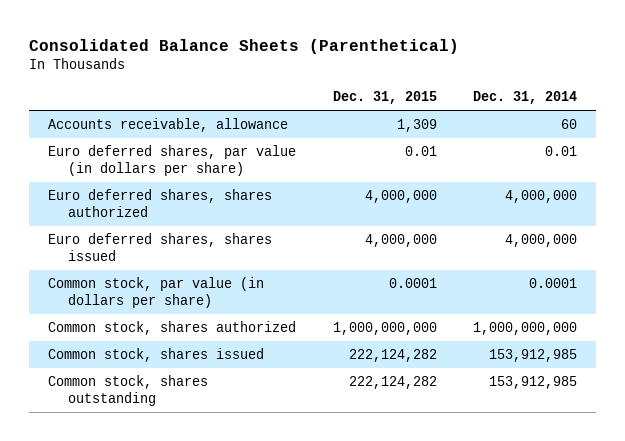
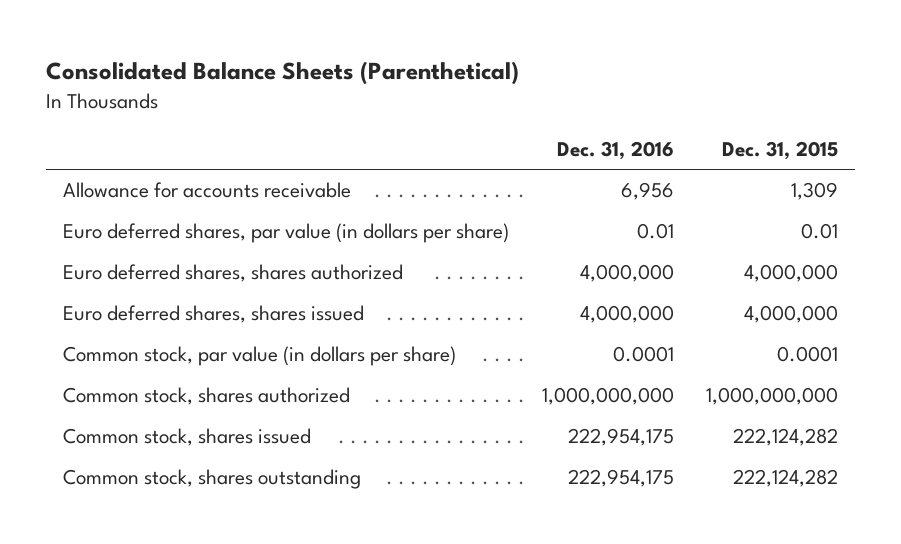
[473,91,578,105] Dec. 31, 2014 -> none
none -> [556,140,674,160] Dec. 31, 2016
[47,118,288,133] Accounts receivable, allowance -> [62,182,351,199] Allowance for accounts receivable

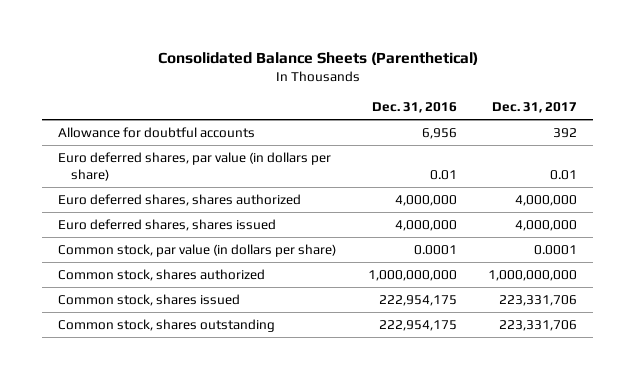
[722,140,839,160] Dec. 31, 2015 -> none
none -> [492,102,578,114] Dec. 31, 2017
[62,182,351,199] Allowance for accounts receivable -> [58,126,256,138] Allowance for doubtful accounts

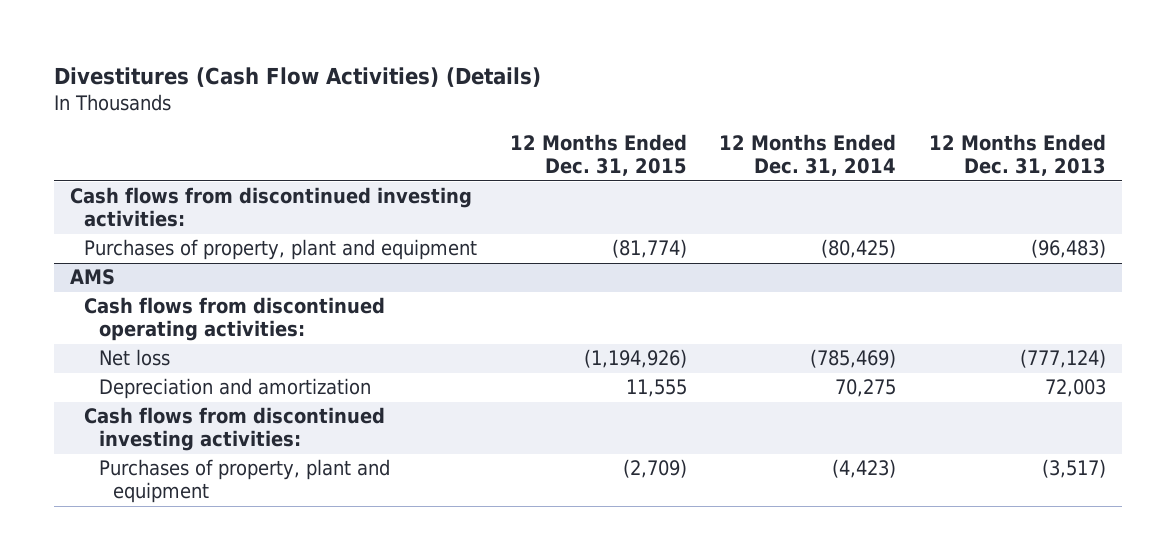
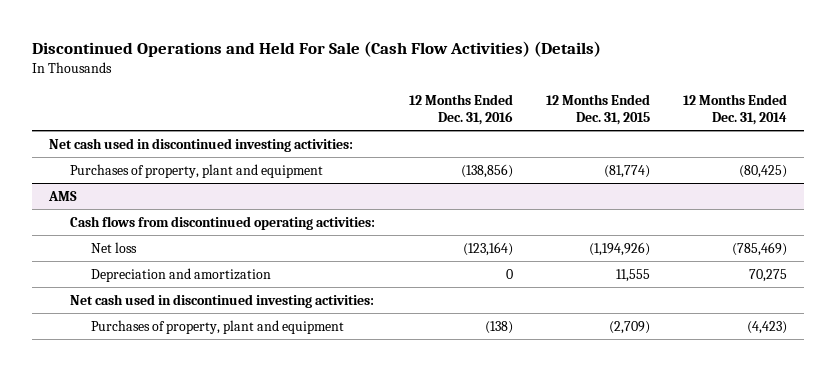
[53,66,541,87] Divestitures (Cash Flow Activities) (Details) -> [32,41,602,58] Discontinued Operations and Held For Sale (Cash Flow Activities) (Details)
[928,134,1106,177] 12 Months Ended Dec. 31, 2013 -> none
none -> [408,94,513,125] 12 Months Ended Dec. 31, 2016
[69,187,472,228] Cash flows from discontinued investing activities: -> [48,137,353,152] Net cash used in discontinued investing activities:
[84,407,386,452] Cash flows from discontinued investing activities: -> [70,293,375,308] Net cash used in discontinued investing activities:

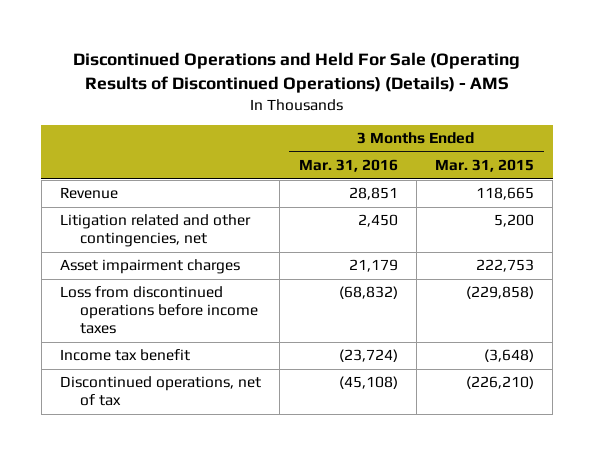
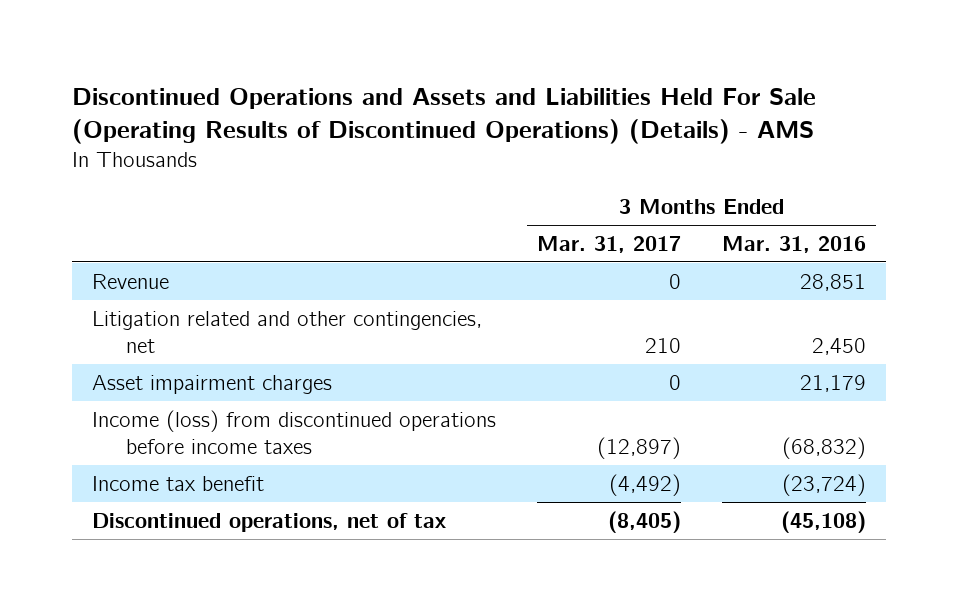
[73,52,521,93] Discontinued Operations and Held For Sale (Operating Results of Discontinued Operations) (Details) - AMS -> [71,88,816,145] Discontinued Operations and Assets and Liabilities Held For Sale (Operating Results of Discontinued Operations) (Details) - AMS
[435,159,535,173] Mar. 31, 2015 -> none
none -> [537,235,682,253] Mar. 31, 2017
[60,286,258,335] Loss from discontinued operations before income taxes -> [92,409,497,454] Income (loss) from discontinued operations before income taxes

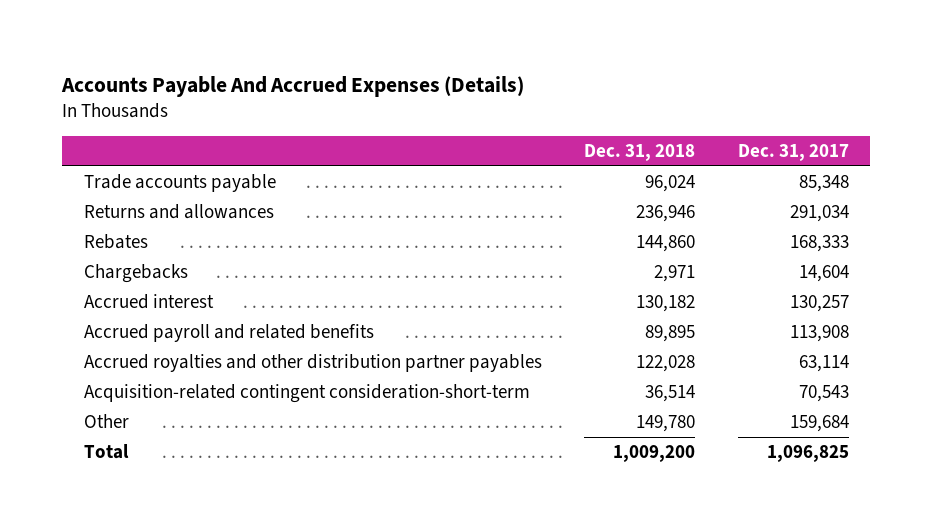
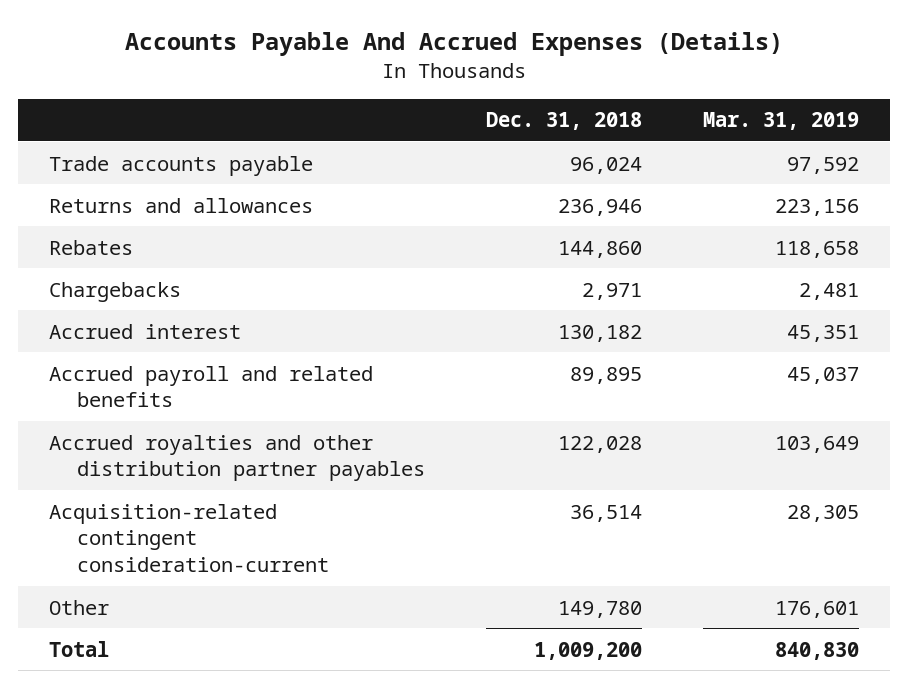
[737,143,849,161] Dec. 31, 2017 -> none
none -> [703,112,860,131] Mar. 31, 2019
[83,384,530,404] Acquisition-related contingent consideration-short-term -> [48,503,330,573] Acquisition-related contingent consideration-current

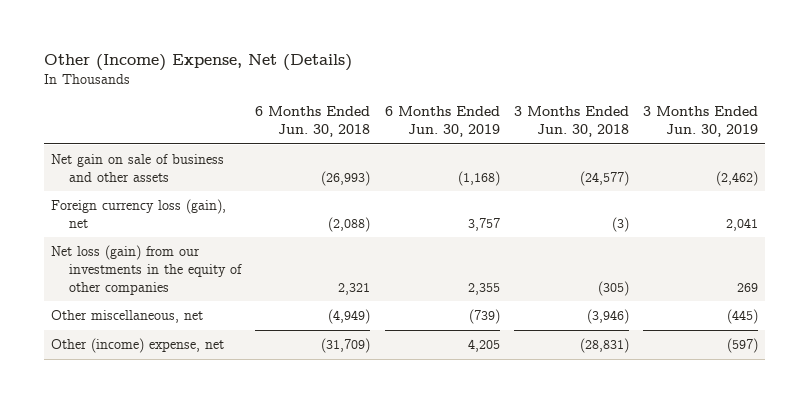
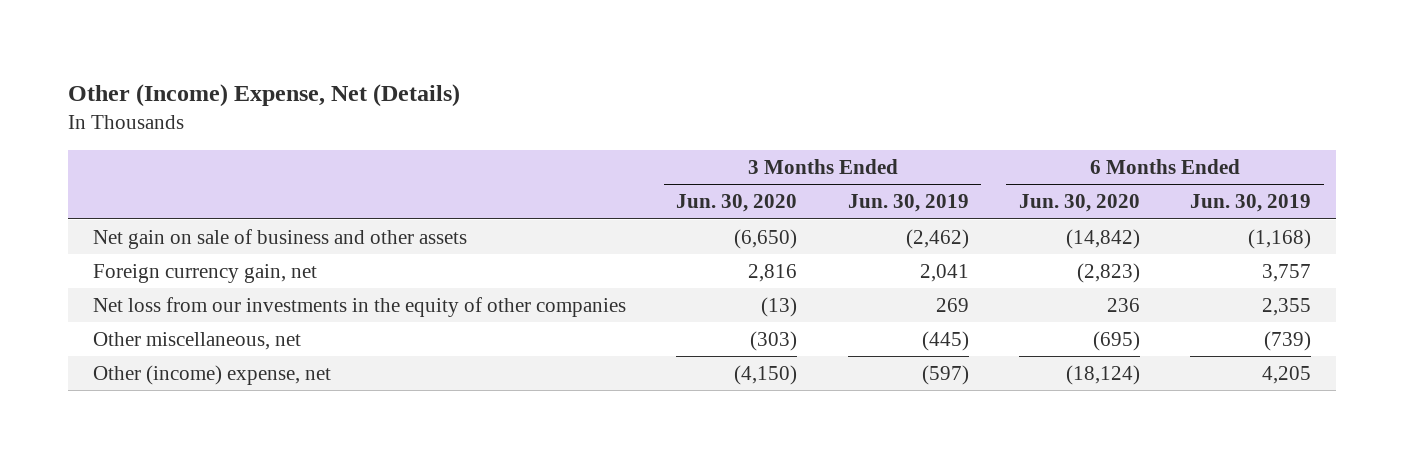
[255,106,371,138] 6 Months Ended Jun. 30, 2018 -> none
[513,106,629,138] 3 Months Ended Jun. 30, 2018 -> none
none -> [676,194,798,213] Jun. 30, 2020
none -> [1018,194,1140,213] Jun. 30, 2020
[50,199,226,228] Foreign currency loss (gain), net -> [93,264,318,284] Foreign currency gain, net
[50,245,242,295] Net loss (gain) from our investments in the equity of other companies -> [93,297,627,318] Net loss from our investments in the equity of other companies

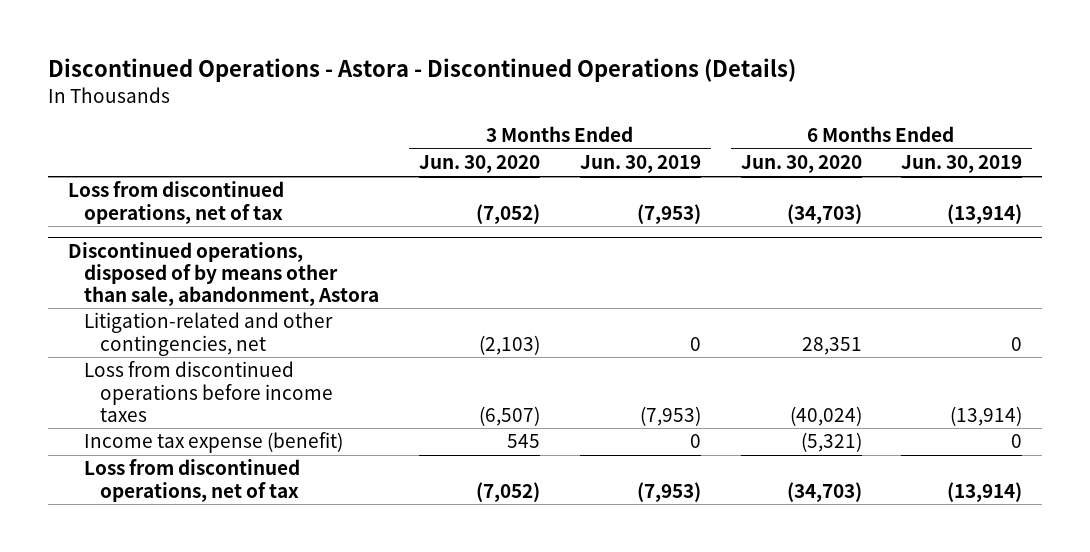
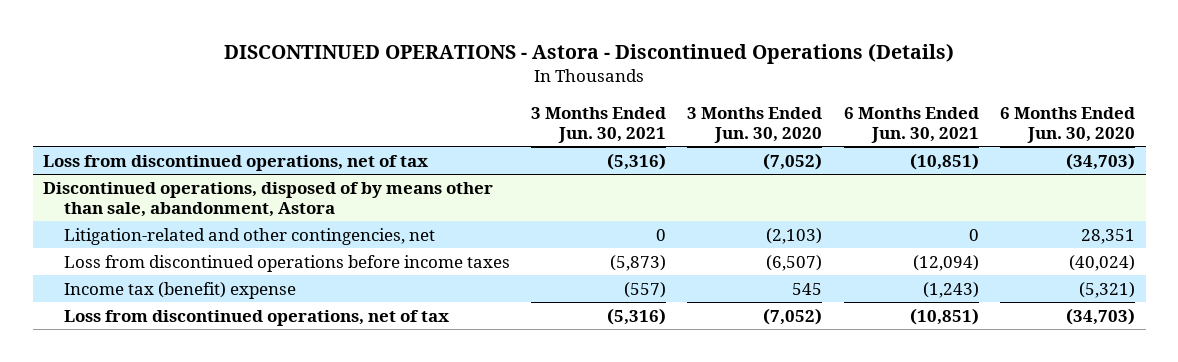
[47,58,796,83] Discontinued Operations - Astora - Discontinued Operations (Details) -> [224,43,955,65] DISCONTINUED OPERATIONS - Astora - Discontinued Operations (Details)
[579,155,701,174] Jun. 30, 2019 -> none
[901,155,1023,174] Jun. 30, 2019 -> none
none -> [531,107,667,144] 3 Months Ended Jun. 30, 2021
none -> [843,107,979,144] 6 Months Ended Jun. 30, 2021
[83,432,343,454] Income tax expense (benefit) -> [64,281,297,299] Income tax (benefit) expense

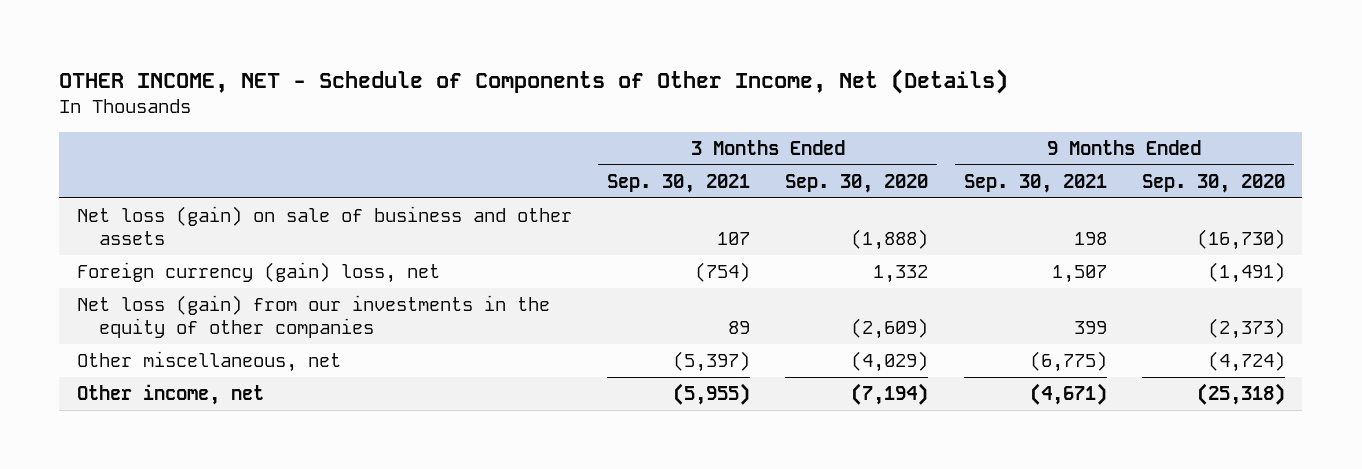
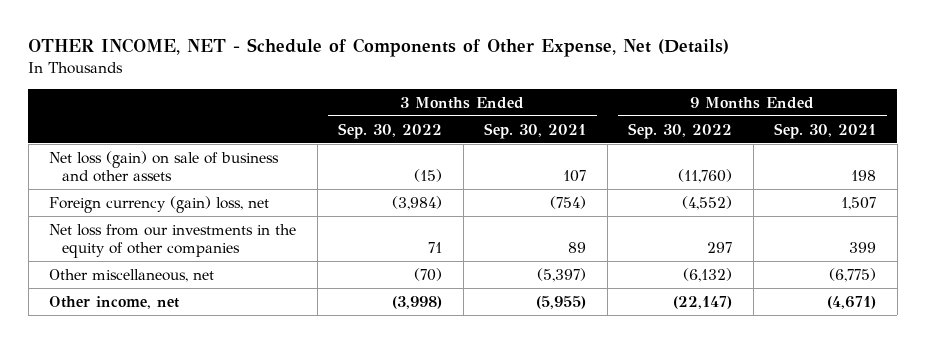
[59,69,1009,95] OTHER INCOME, NET - Schedule of Components of Other Income, Net (Details) -> [28,38,730,58] OTHER INCOME, NET - Schedule of Components of Other Expense, Net (Details)
[785,173,929,193] Sep. 30, 2020 -> none
[1141,173,1285,193] Sep. 30, 2020 -> none
none -> [338,122,443,139] Sep. 30, 2022
none -> [628,122,733,139] Sep. 30, 2022
[77,294,551,339] Net loss (gain) from our investments in the equity of other companies -> [49,223,297,258] Net loss from our investments in the equity of other companies

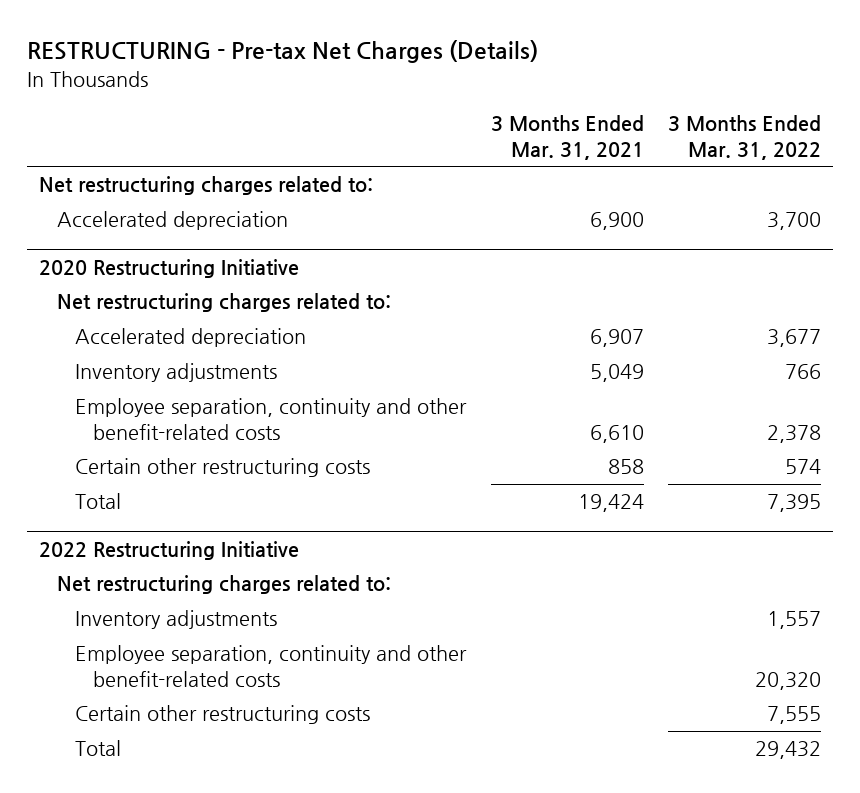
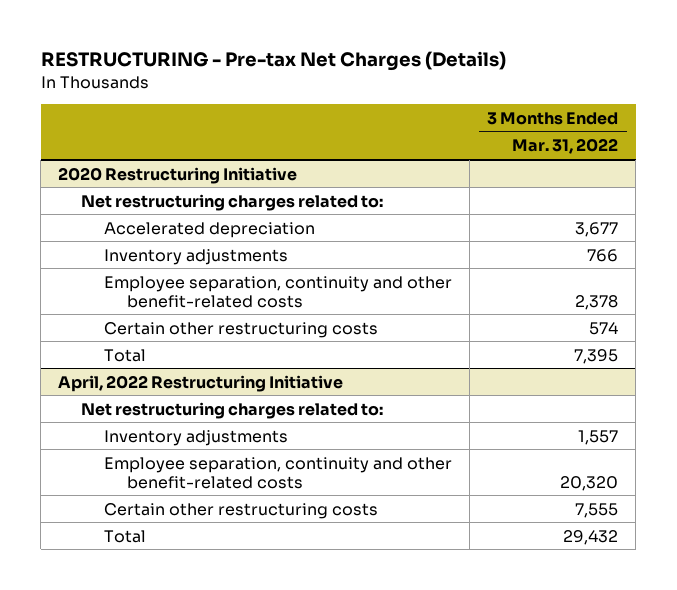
[490,115,644,160] 3 Months Ended Mar. 31, 2021 -> none
[39,176,374,196] Net restructuring charges related to: -> none
[57,211,289,231] Accelerated depreciation -> none
[39,541,300,561] 2022 Restructuring Initiative -> [58,374,344,392] April, 2022 Restructuring Initiative

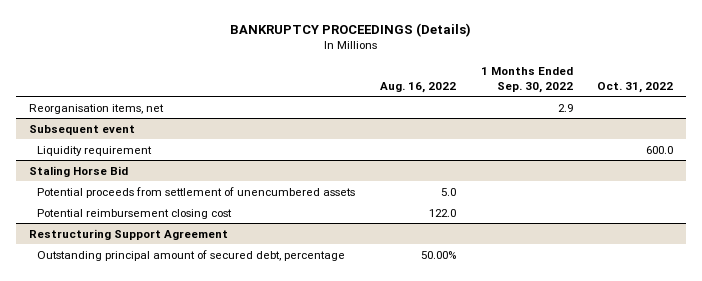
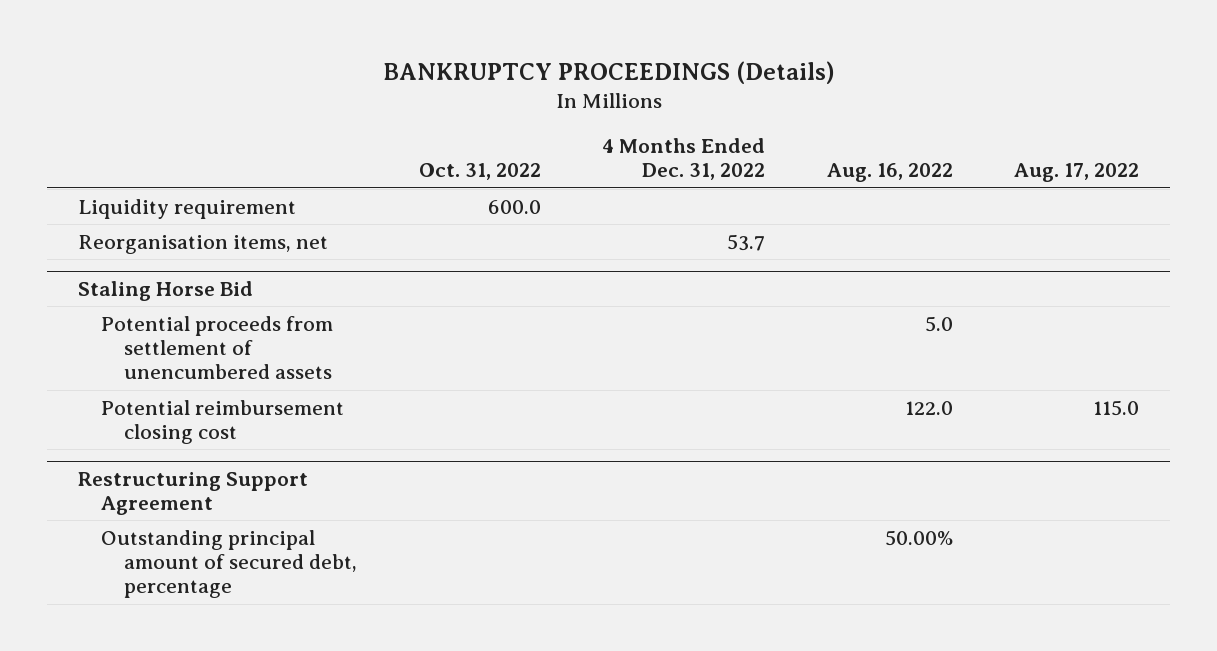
[480,67,573,93] 1 Months Ended Sep. 30, 2022 -> none
none -> [602,138,766,181] 4 Months Ended Dec. 31, 2022
none -> [1014,163,1140,183] Aug. 17, 2022
[28,124,135,135] Subsequent event -> none
[28,103,164,114] Reorganisation items, net -> [78,234,329,254] Reorganisation items, net

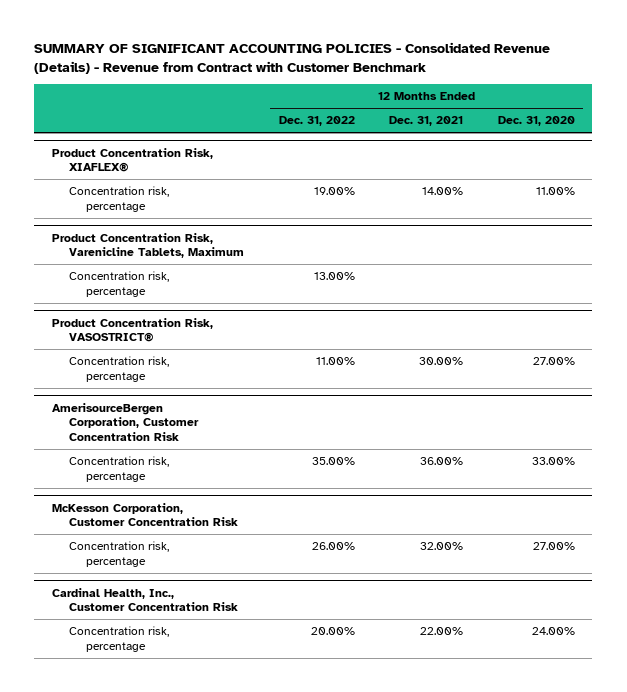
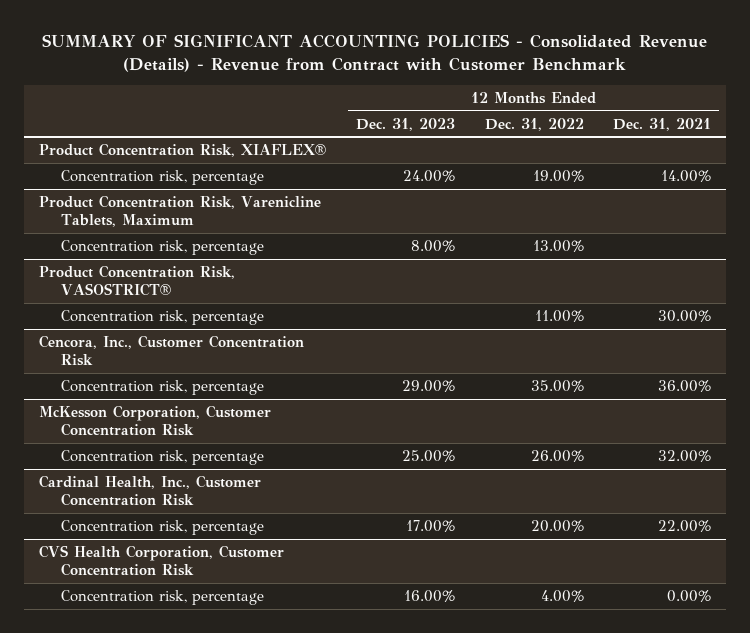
[497,116,575,127] Dec. 31, 2020 -> none
none -> [355,117,455,131] Dec. 31, 2023
[51,402,199,442] AmerisourceBergen Corporation, Customer Concentration Risk -> none
none -> [38,334,304,367] Cencora, Inc., Customer Concentration Risk
none -> [38,544,284,577] CVS Health Corporation, Customer Concentration Risk
none -> [61,589,265,605] Concentration risk, percentage

